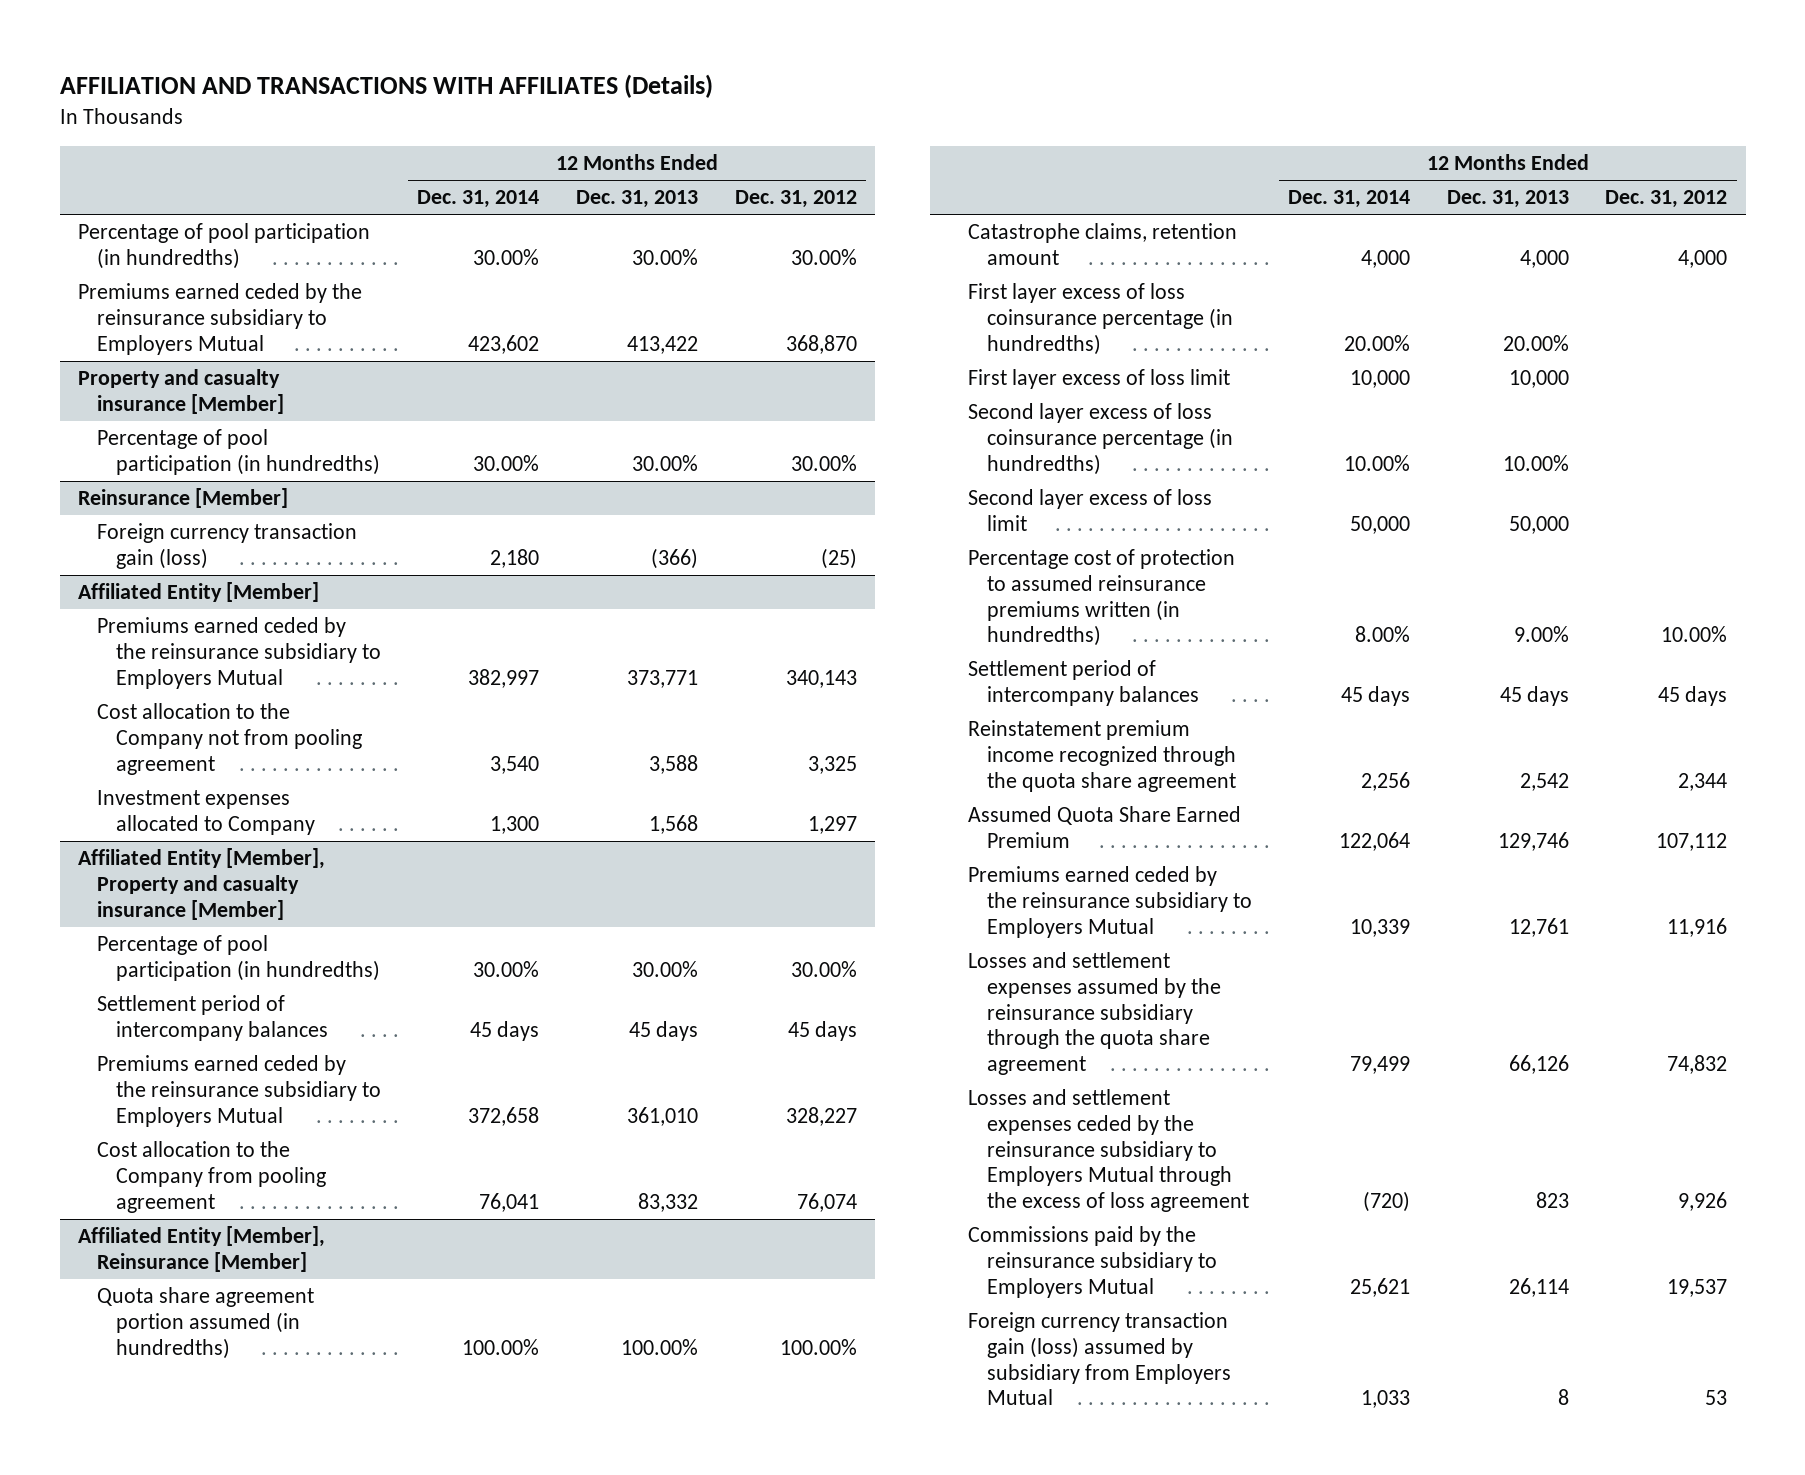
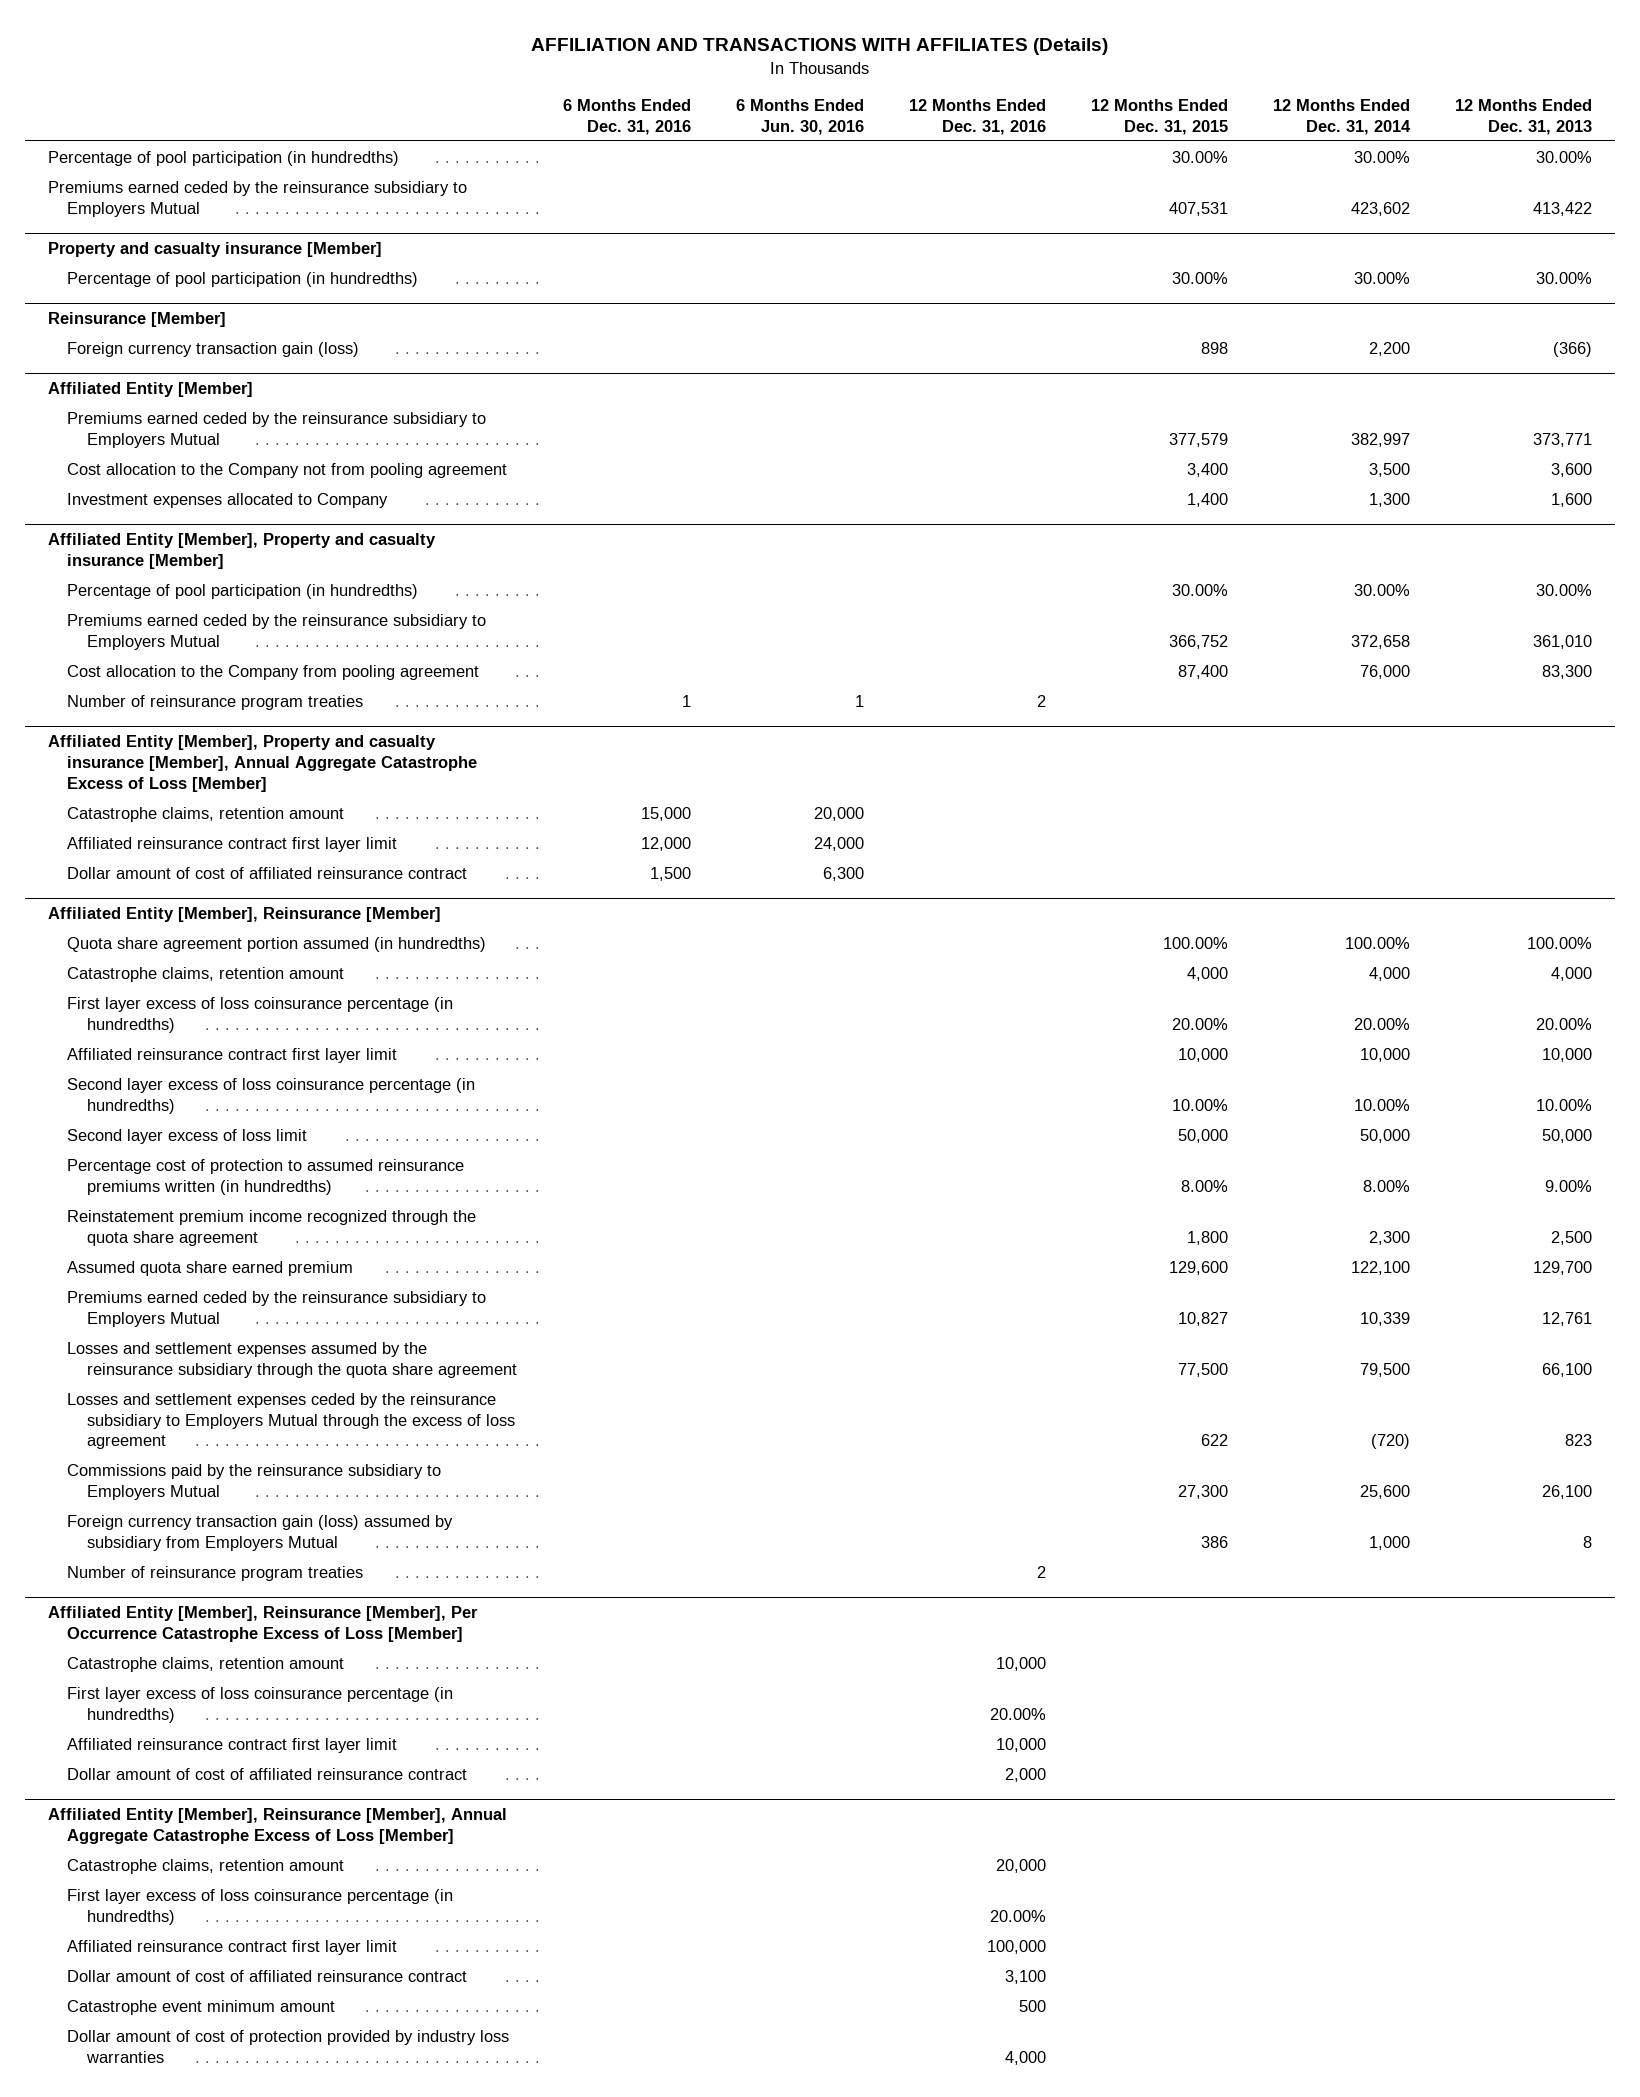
[734,190,857,209] Dec. 31, 2012 -> none
none -> [562,98,691,135] 6 Months Ended Dec. 31, 2016
none -> [735,98,864,135] 6 Months Ended Jun. 30, 2016
none -> [908,98,1046,135] 12 Months Ended Dec. 31, 2016
none -> [1091,98,1229,135] 12 Months Ended Dec. 31, 2015
[490,549,540,569] 2,180 -> [1369,341,1411,356] 2,200
[490,755,540,774] 3,540 -> [1369,462,1411,477] 3,500
[649,754,699,774] 3,588 -> [1551,462,1593,477] 3,600
[649,815,699,835] 1,568 -> [1551,492,1593,507] 1,600
[96,995,328,1042] Settlement period of intercompany balances -> none
[479,1192,540,1212] 76,041 -> [1360,664,1411,679] 76,000
[638,1192,699,1212] 83,332 -> [1542,664,1593,679] 83,300
none -> [67,694,364,710] Number of reinsurance program treaties
none -> [47,735,478,792] Affiliated Entity [Member], Property and casualty insurance [Member], Annual Aggregate Catastrophe Excess of Loss [Member]
none -> [67,806,345,822] Catastrophe claims, retention amount
none -> [67,836,398,852] Affiliated reinsurance contract first layer limit
none -> [67,866,468,879] Dollar amount of cost of affiliated reinsurance contract
[967,369,1230,390] First layer excess of loss limit -> [67,1047,398,1063] Affiliated reinsurance contract first layer limit
[967,660,1199,707] Settlement period of intercompany balances -> none
[1361,771,1411,791] 2,256 -> [1369,1230,1411,1245] 2,300
[1519,772,1569,791] 2,542 -> [1551,1230,1593,1245] 2,500
[967,806,1241,849] Assumed Quota Share Earned Premium -> [67,1260,354,1276] Assumed quota share earned premium
[1339,832,1411,852] 122,064 -> [1351,1260,1411,1275] 122,100
[1497,832,1569,852] 129,746 -> [1533,1260,1593,1275] 129,700
[1350,1056,1411,1075] 79,499 -> [1360,1362,1411,1377] 79,500
[1508,1055,1569,1075] 66,126 -> [1542,1362,1593,1377] 66,100
[1350,1277,1411,1297] 25,621 -> [1360,1484,1411,1499] 25,600
[1508,1277,1569,1297] 26,114 -> [1542,1484,1593,1499] 26,100
[1361,1390,1411,1409] 1,033 -> [1369,1535,1411,1550] 1,000
none -> [67,1565,364,1581] Number of reinsurance program treaties
none -> [47,1606,478,1642] Affiliated Entity [Member], Reinsurance [Member], Per Occurrence Catastrophe Excess of Loss [Member]
none -> [67,1656,345,1672] Catastrophe claims, retention amount
none -> [67,1686,454,1723] First layer excess of loss coinsurance percentage (in hundredths)
none -> [67,1737,398,1753] Affiliated reinsurance contract first layer limit
none -> [67,1767,468,1780] Dollar amount of cost of affiliated reinsurance contract
none -> [47,1808,507,1844] Affiliated Entity [Member], Reinsurance [Member], Annual Aggregate Catastrophe Excess of Loss [Member]
none -> [67,1858,345,1874] Catastrophe claims, retention amount
none -> [67,1888,454,1925] First layer excess of loss coinsurance percentage (in hundredths)
none -> [67,1939,398,1955] Affiliated reinsurance contract first layer limit
none -> [67,1969,468,1982] Dollar amount of cost of affiliated reinsurance contract
none -> [67,1999,336,2015] Catastrophe event minimum amount
none -> [67,2029,510,2063] Dollar amount of cost of protection provided by industry loss warranties

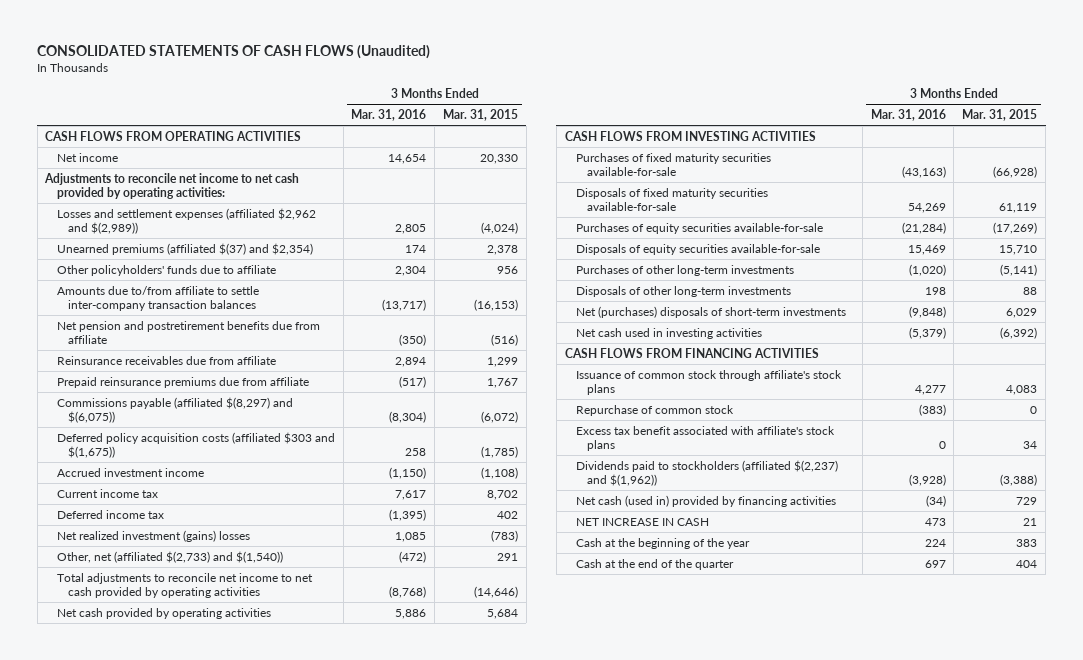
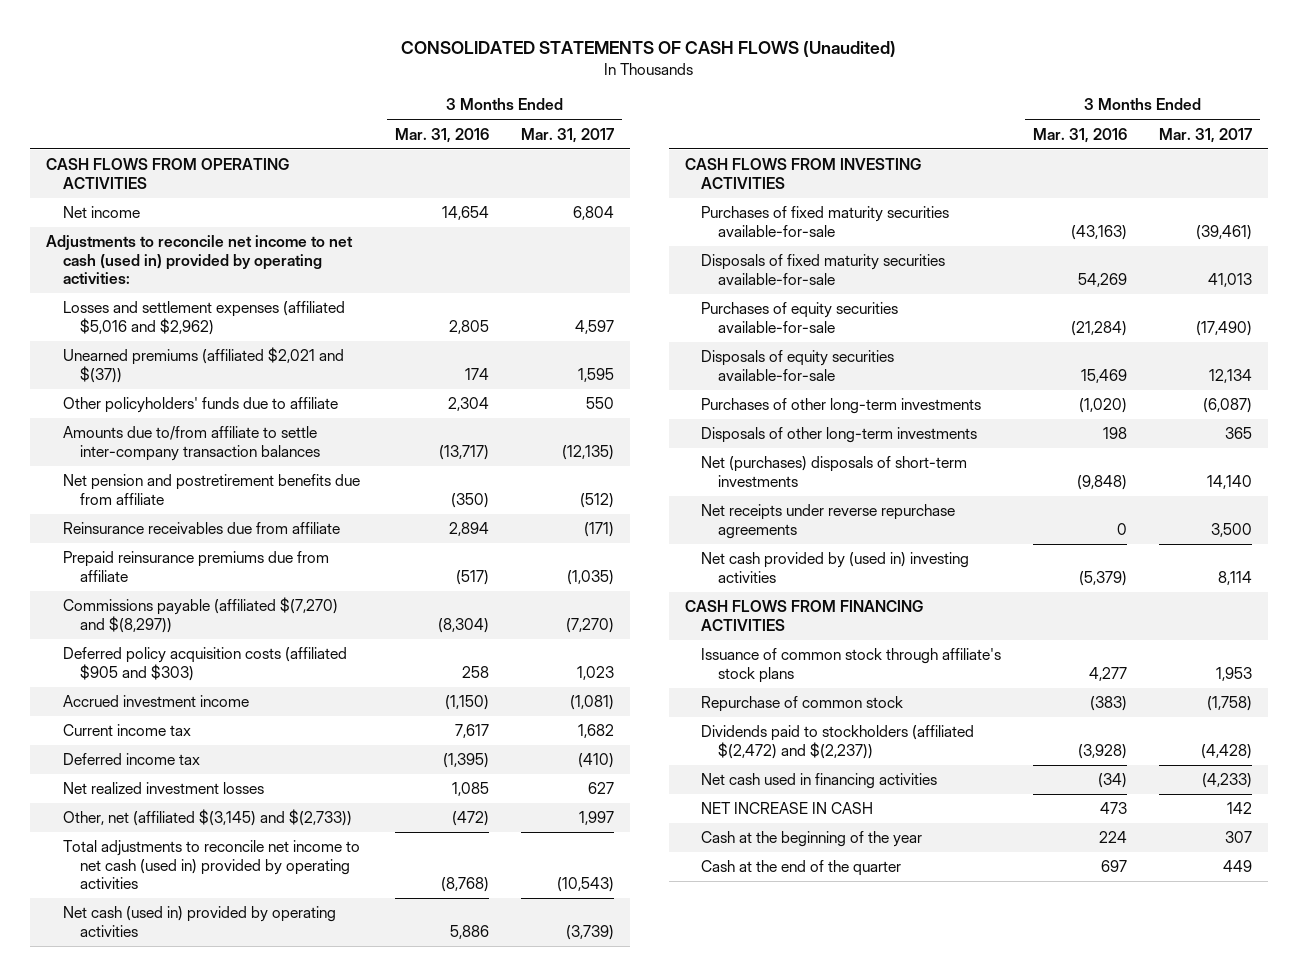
[443,109,519,122] Mar. 31, 2015 -> none
none -> [521,127,615,143] Mar. 31, 2017
[44,172,300,200] Adjustments to reconcile net income to net cash provided by operating activities: -> [46,235,354,285] Adjustments to reconcile net income to net cash (used in) provided by operating activities:
[56,207,316,235] Losses and settlement expenses (affiliated $2,962 and $(2,989)) -> [63,301,346,335] Losses and settlement expenses (affiliated $5,016 and $2,962)
[56,242,313,255] Unearned premiums (affiliated $(37) and $2,354) -> [63,347,345,383] Unearned premiums (affiliated $2,021 and $(37))
[56,396,293,424] Commissions payable (affiliated $(8,297) and $(6,075)) -> [63,597,339,633] Commissions payable (affiliated $(7,270) and $(8,297))
[56,431,335,459] Deferred policy acquisition costs (affiliated $303 and $(1,675)) -> [63,647,348,681] Deferred policy acquisition costs (affiliated $905 and $303)
[56,529,250,542] Net realized investment (gains) losses -> [63,782,265,795] Net realized investment losses
[56,550,283,563] Other, net (affiliated $(2,733) and $(1,540)) -> [63,809,353,827] Other, net (affiliated $(3,145) and $(2,733))
[56,572,313,599] Total adjustments to reconcile net income to net cash provided by operating activities -> [63,840,361,890] Total adjustments to reconcile net income to net cash (used in) provided by operating activities
[56,607,271,619] Net cash provided by operating activities -> [63,906,337,937] Net cash (used in) provided by operating activities
none -> [701,504,956,539] Net receipts under reverse repurchase agreements
[575,327,762,339] Net cash used in investing activities -> [701,552,970,583] Net cash provided by (used in) investing activities
[575,425,835,452] Excess tax benefit associated with affiliate's stock plans -> none
[575,459,838,487] Dividends paid to stockholders (affiliated $(2,237) and $(1,962)) -> [701,725,975,759] Dividends paid to stockholders (affiliated $(2,472) and $(2,237))
[575,494,836,507] Net cash (used in) provided by financing activities -> [701,773,938,790] Net cash used in financing activities

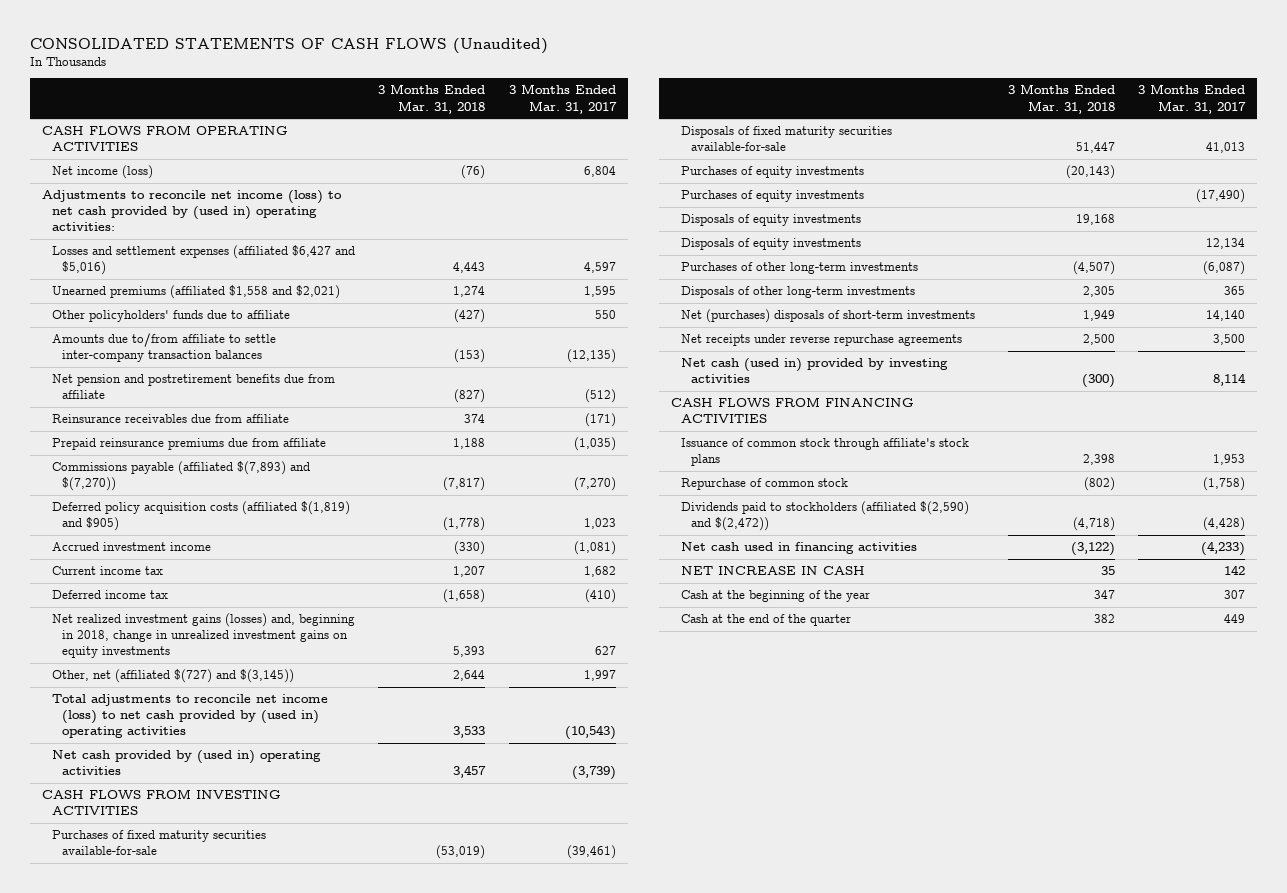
[395,127,490,143] Mar. 31, 2016 -> none
none -> [378,84,486,114] 3 Months Ended Mar. 31, 2018
[63,206,141,219] Net income -> [51,165,153,180] Net income (loss)
[46,235,354,285] Adjustments to reconcile net income to net cash (used in) provided by operating activities: -> [41,190,342,232] Adjustments to reconcile net income (loss) to net cash provided by (used in) operating activities:
[63,301,346,335] Losses and settlement expenses (affiliated $5,016 and $2,962) -> [51,245,355,276] Losses and settlement expenses (affiliated $6,427 and $5,016)
[63,347,345,383] Unearned premiums (affiliated $2,021 and $(37)) -> [51,285,340,300] Unearned premiums (affiliated $1,558 and $2,021)
[63,597,339,633] Commissions payable (affiliated $(7,270) and $(8,297)) -> [51,461,310,492] Commissions payable (affiliated $(7,893) and $(7,270))
[63,647,348,681] Deferred policy acquisition costs (affiliated $905 and $303) -> [51,501,350,532] Deferred policy acquisition costs (affiliated $(1,819) and $905)
[63,782,265,795] Net realized investment losses -> [51,613,355,659] Net realized investment gains (losses) and, beginning in 2018, change in unrealized investment gains on equity investments
[63,809,353,827] Other, net (affiliated $(3,145) and $(2,733)) -> [51,669,294,684] Other, net (affiliated $(727) and $(3,145))
[63,840,361,890] Total adjustments to reconcile net income to net cash (used in) provided by operating activities -> [51,694,328,739] Total adjustments to reconcile net income (loss) to net cash provided by (used in) operating activities
[63,906,337,937] Net cash (used in) provided by operating activities -> [51,750,321,776] Net cash provided by (used in) operating activities
none -> [680,166,864,179] Purchases of equity investments
[701,302,899,333] Purchases of equity securities available-for-sale -> [680,190,864,203] Purchases of equity investments
none -> [680,214,861,227] Disposals of equity investments
[701,350,895,381] Disposals of equity securities available-for-sale -> [680,238,861,251] Disposals of equity investments
[701,552,970,583] Net cash provided by (used in) investing activities -> [680,358,948,384] Net cash (used in) provided by investing activities
[701,725,975,759] Dividends paid to stockholders (affiliated $(2,472) and $(2,237)) -> [680,501,969,532] Dividends paid to stockholders (affiliated $(2,590) and $(2,472))

